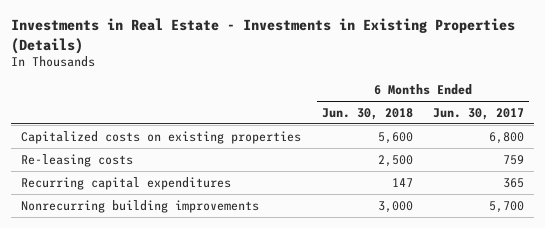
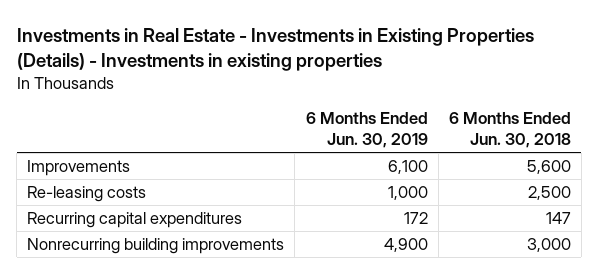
[11,18,516,54] Investments in Real Estate - Investments in Existing Properties (Details) -> [16,28,534,72] Investments in Real Estate - Investments in Existing Properties (Details) - Investments in existing properties
[433,107,525,120] Jun. 30, 2017 -> none
none -> [305,112,428,149] 6 Months Ended Jun. 30, 2019
[21,130,302,144] Capitalized costs on existing properties -> [27,159,131,176] Improvements

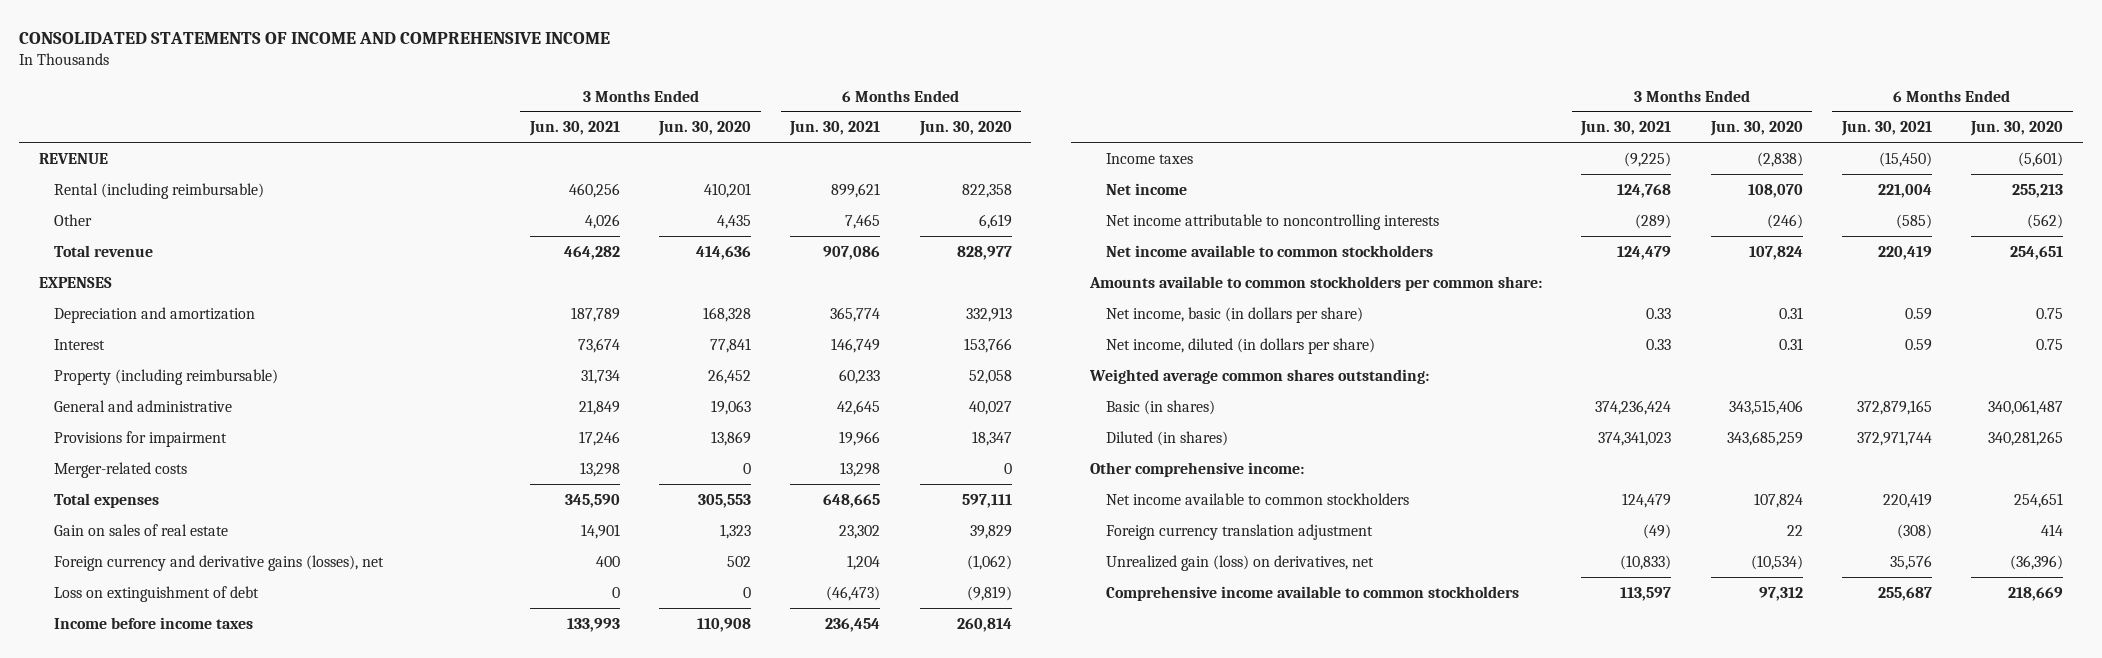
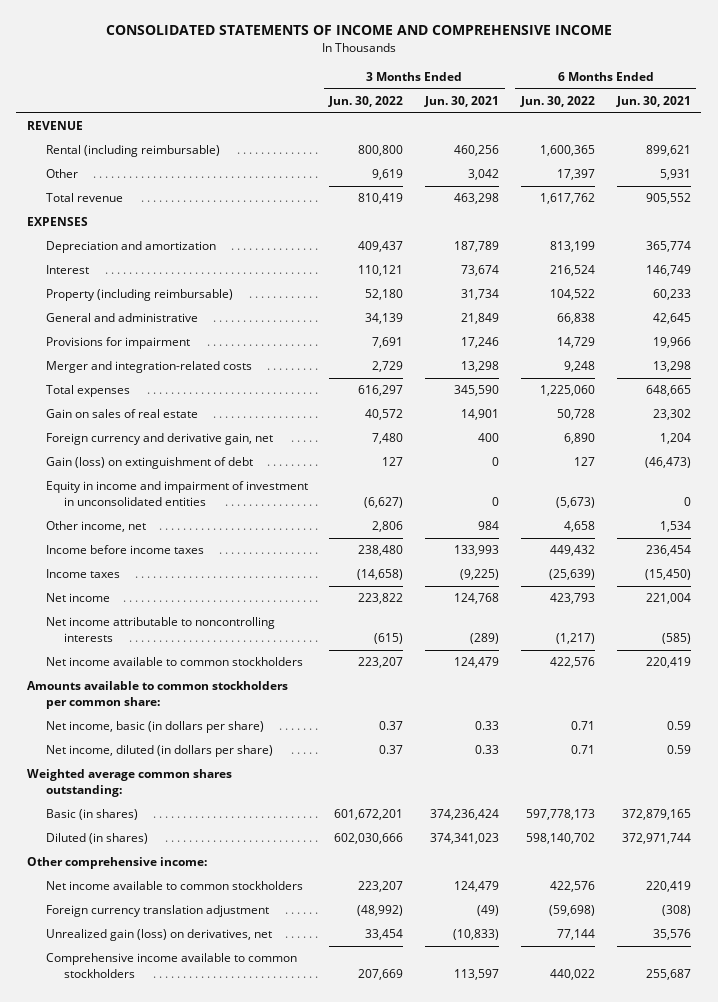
[658,121,752,137] Jun. 30, 2020 -> none
[918,121,1012,137] Jun. 30, 2020 -> none
none -> [328,95,404,107] Jun. 30, 2022
none -> [519,95,595,107] Jun. 30, 2022
[584,213,620,229] 4,026 -> [468,169,500,181] 3,042
[845,213,881,229] 7,465 -> [659,169,691,181] 5,931
[563,245,620,260] 464,282 -> [454,193,500,205] 463,298
[823,245,881,260] 907,086 -> [645,193,691,205] 905,552
[54,461,188,478] Merger-related costs -> [45,361,252,374] Merger and integration-related costs
[54,554,385,571] Foreign currency and derivative gains (losses), net -> [45,433,273,446] Foreign currency and derivative gain, net
[54,585,260,602] Loss on extinguishment of debt -> [45,457,253,470] Gain (loss) on extinguishment of debt
none -> [45,481,308,506] Equity in income and impairment of investment in unconsolidated entities
none -> [45,521,146,533] Other income, net

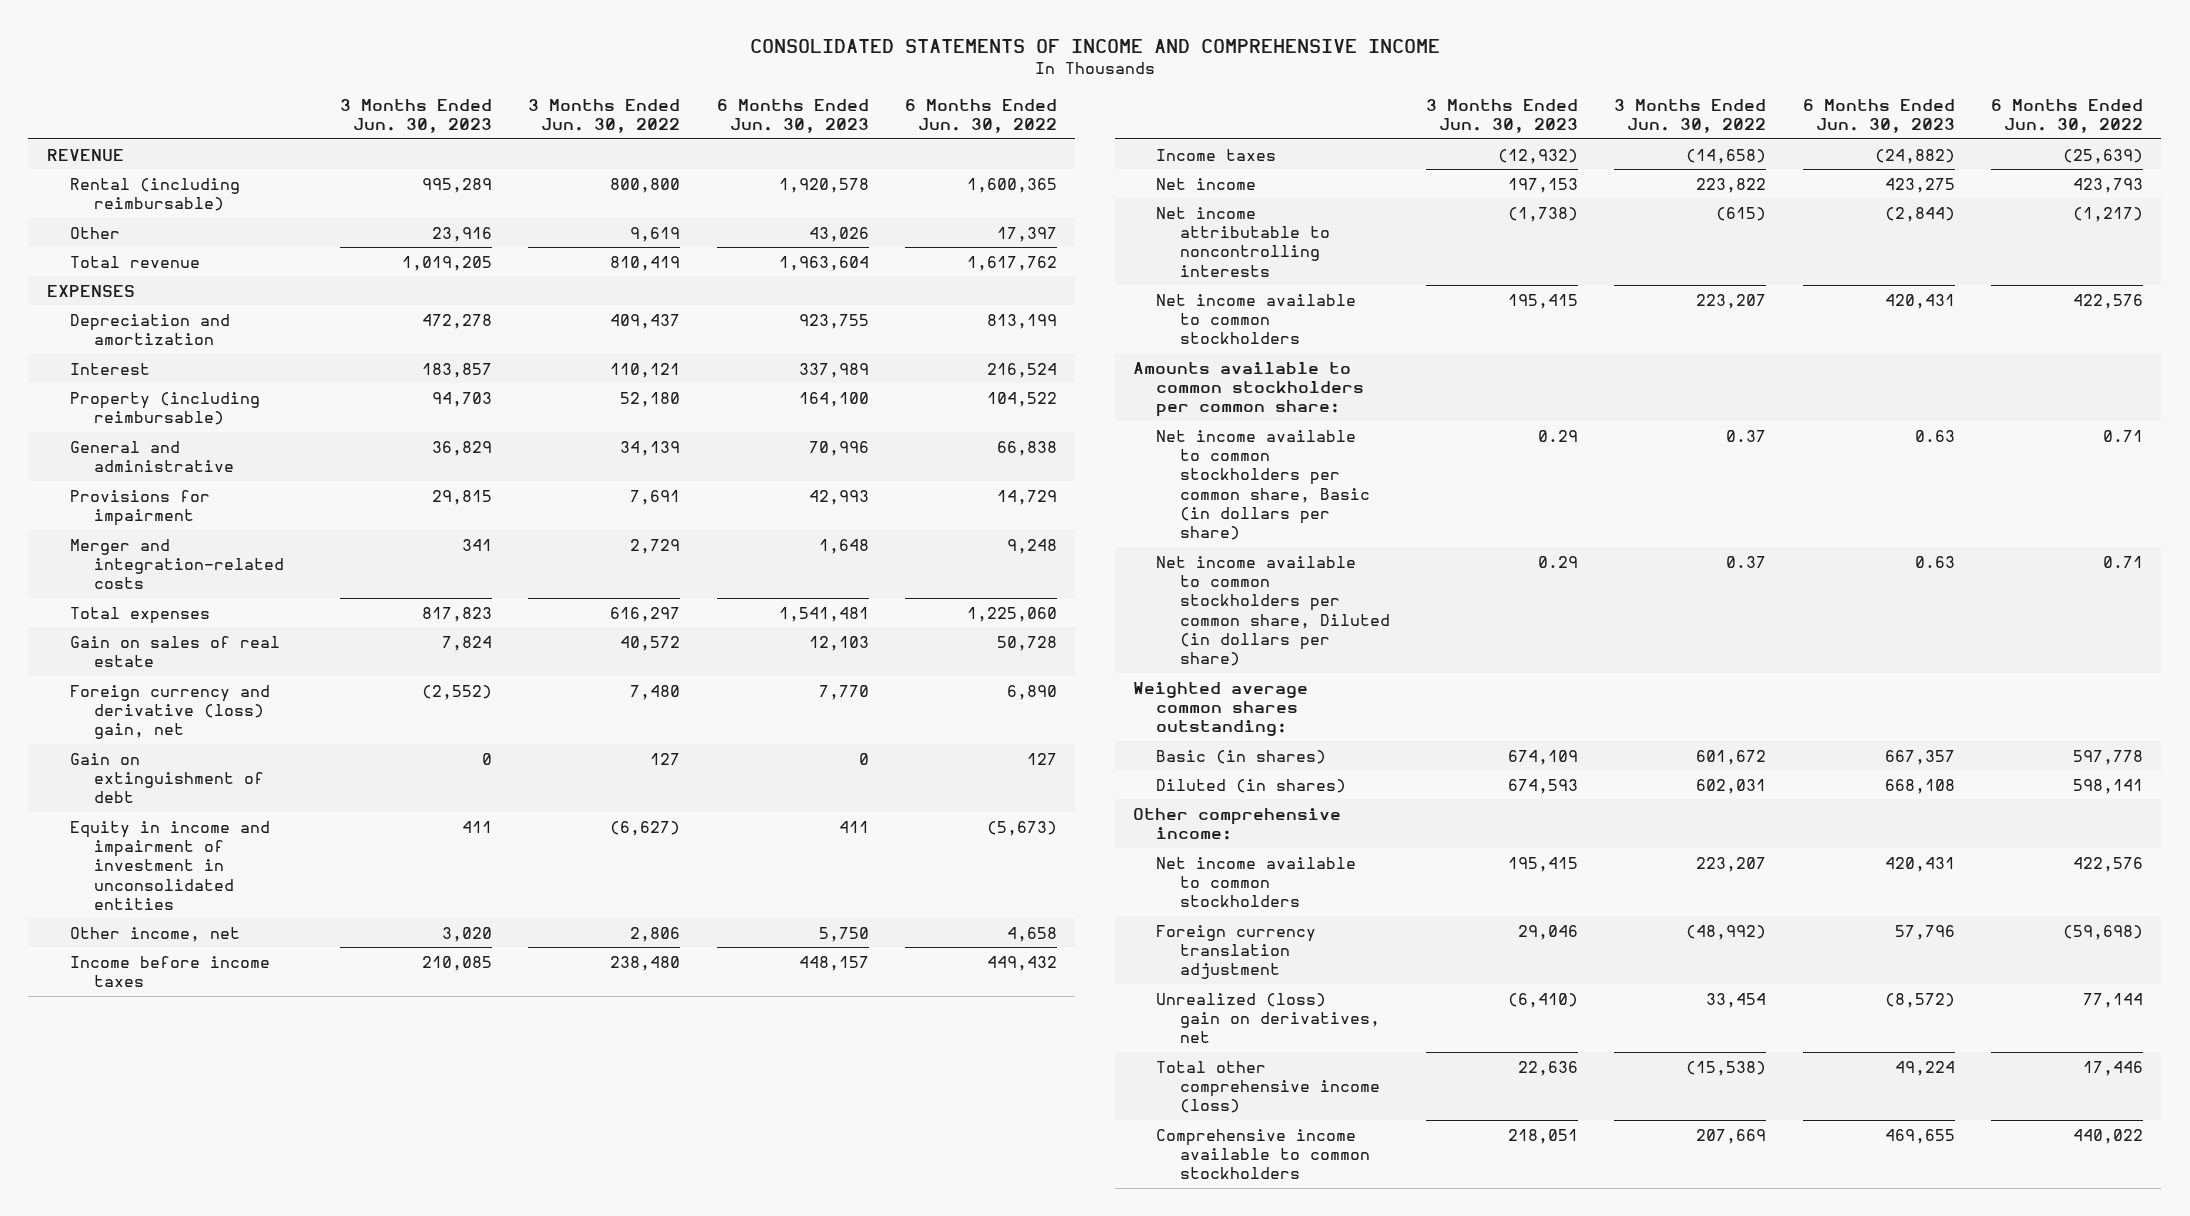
[424,95,500,107] Jun. 30, 2021 -> none
[615,95,691,107] Jun. 30, 2021 -> none
none -> [339,99,492,134] 3 Months Ended Jun. 30, 2023
none -> [716,99,869,134] 6 Months Ended Jun. 30, 2023
[45,433,273,446] Foreign currency and derivative gain, net -> [70,684,271,740] Foreign currency and derivative (loss) gain, net
[45,457,253,470] Gain (loss) on extinguishment of debt -> [70,752,264,804] Gain on extinguishment of debt
[45,721,264,734] Net income, basic (in dollars per share) -> [1156,429,1370,541] Net income available to common stockholders per common share, Basic (in dollars per share)
[45,745,273,758] Net income, diluted (in dollars per share) -> [1156,555,1390,667] Net income available to common stockholders per common share, Diluted (in dollars per share)
[334,809,404,821] 601,672,201 -> [1696,749,1767,765] 601,672
[525,809,595,821] 597,778,173 -> [2073,749,2144,765] 597,778
[334,833,404,845] 602,030,666 -> [1696,778,1767,794] 602,031
[525,833,595,845] 598,140,702 -> [2073,778,2144,794] 598,141
[45,929,272,942] Unrealized gain (loss) on derivatives, net -> [1156,992,1380,1044] Unrealized (loss) gain on derivatives, net
none -> [1156,1060,1380,1114] Total other comprehensive income (loss)

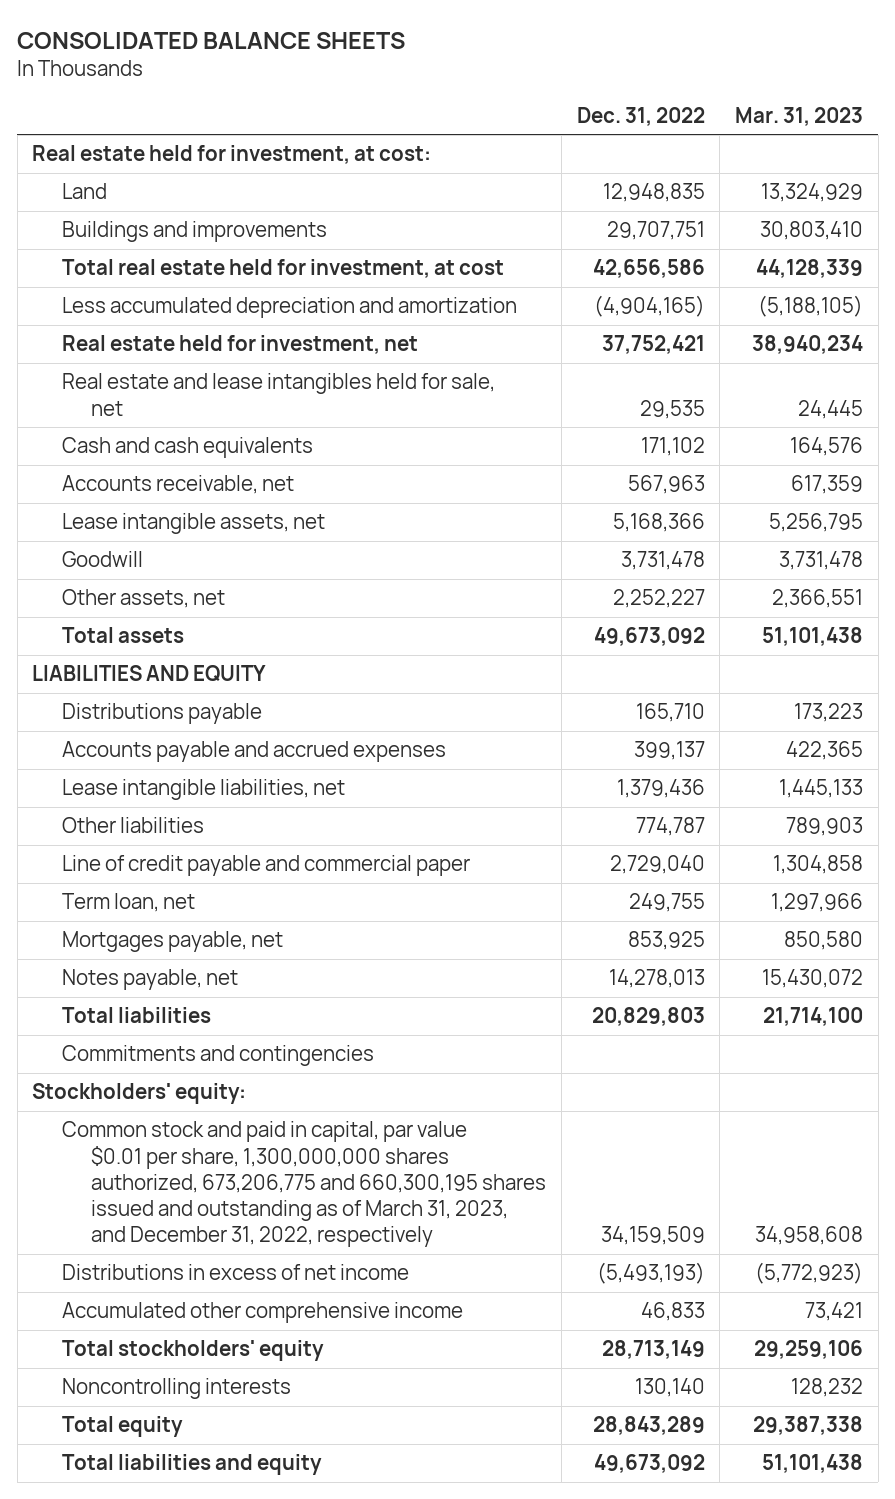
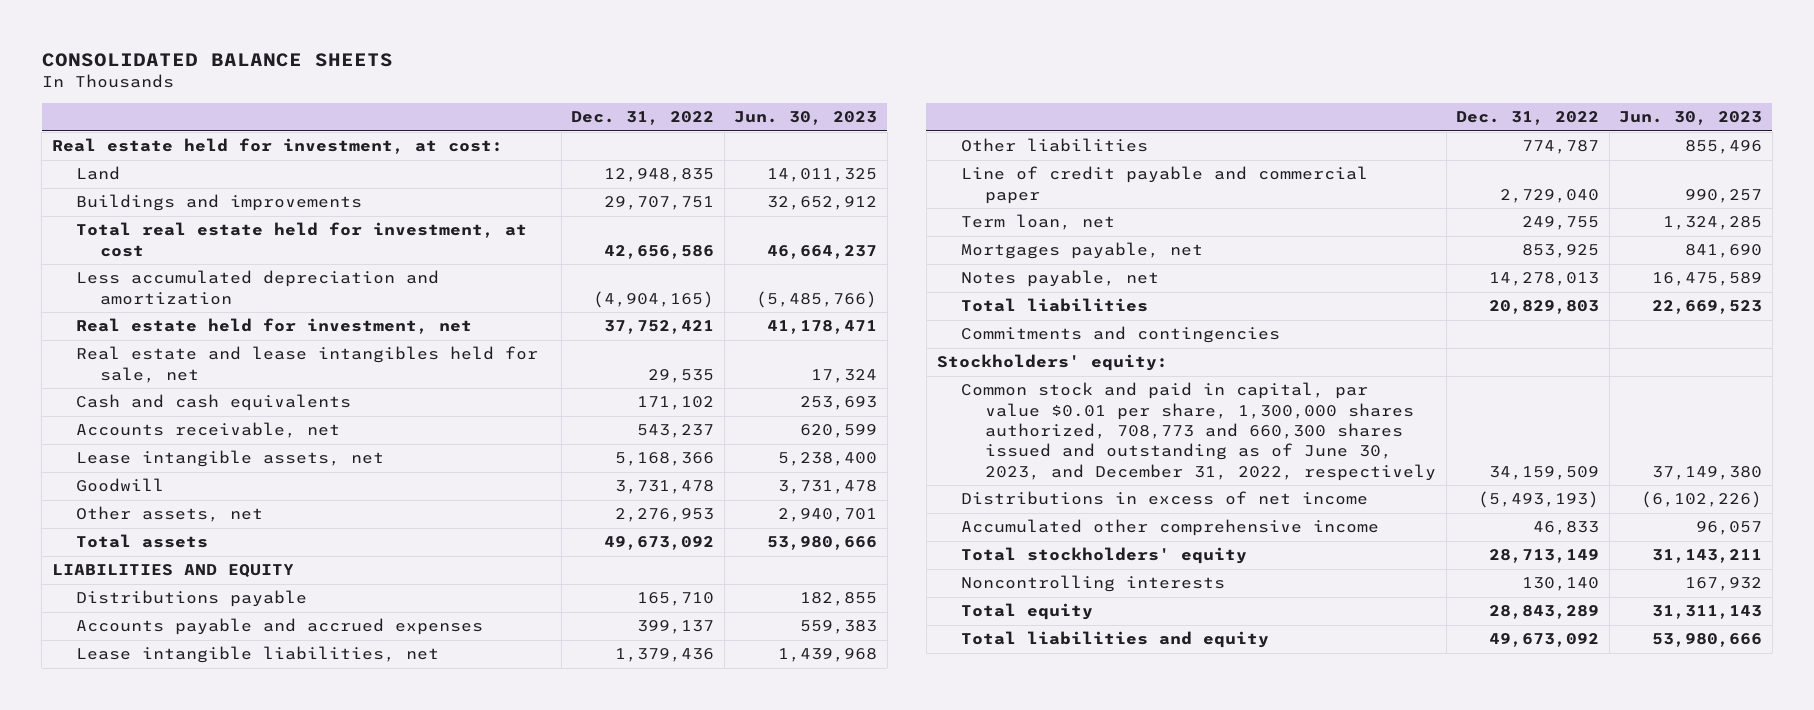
[735,106,864,126] Mar. 31, 2023 -> none
none -> [734,111,878,126] Jun. 30, 2023
[627,475,705,495] 567,963 -> [637,424,715,439] 543,237
[612,589,705,609] 2,252,227 -> [615,508,715,523] 2,276,953
[61,1121,547,1248] Common stock and paid in capital, par value $0.01 per share, 1,300,000,000 shares authorized, 673,206,775 and 660,300,195 shares issued and outstanding as of March 31, 2023, and December 31, 2022, respectively -> [960,382,1437,481] Common stock and paid in capital, par value $0.01 per share, 1,300,000 shares authorized, 708,773 and 660,300 shares issued and outstanding as of June 30, 2023, and December 31, 2022, respectively

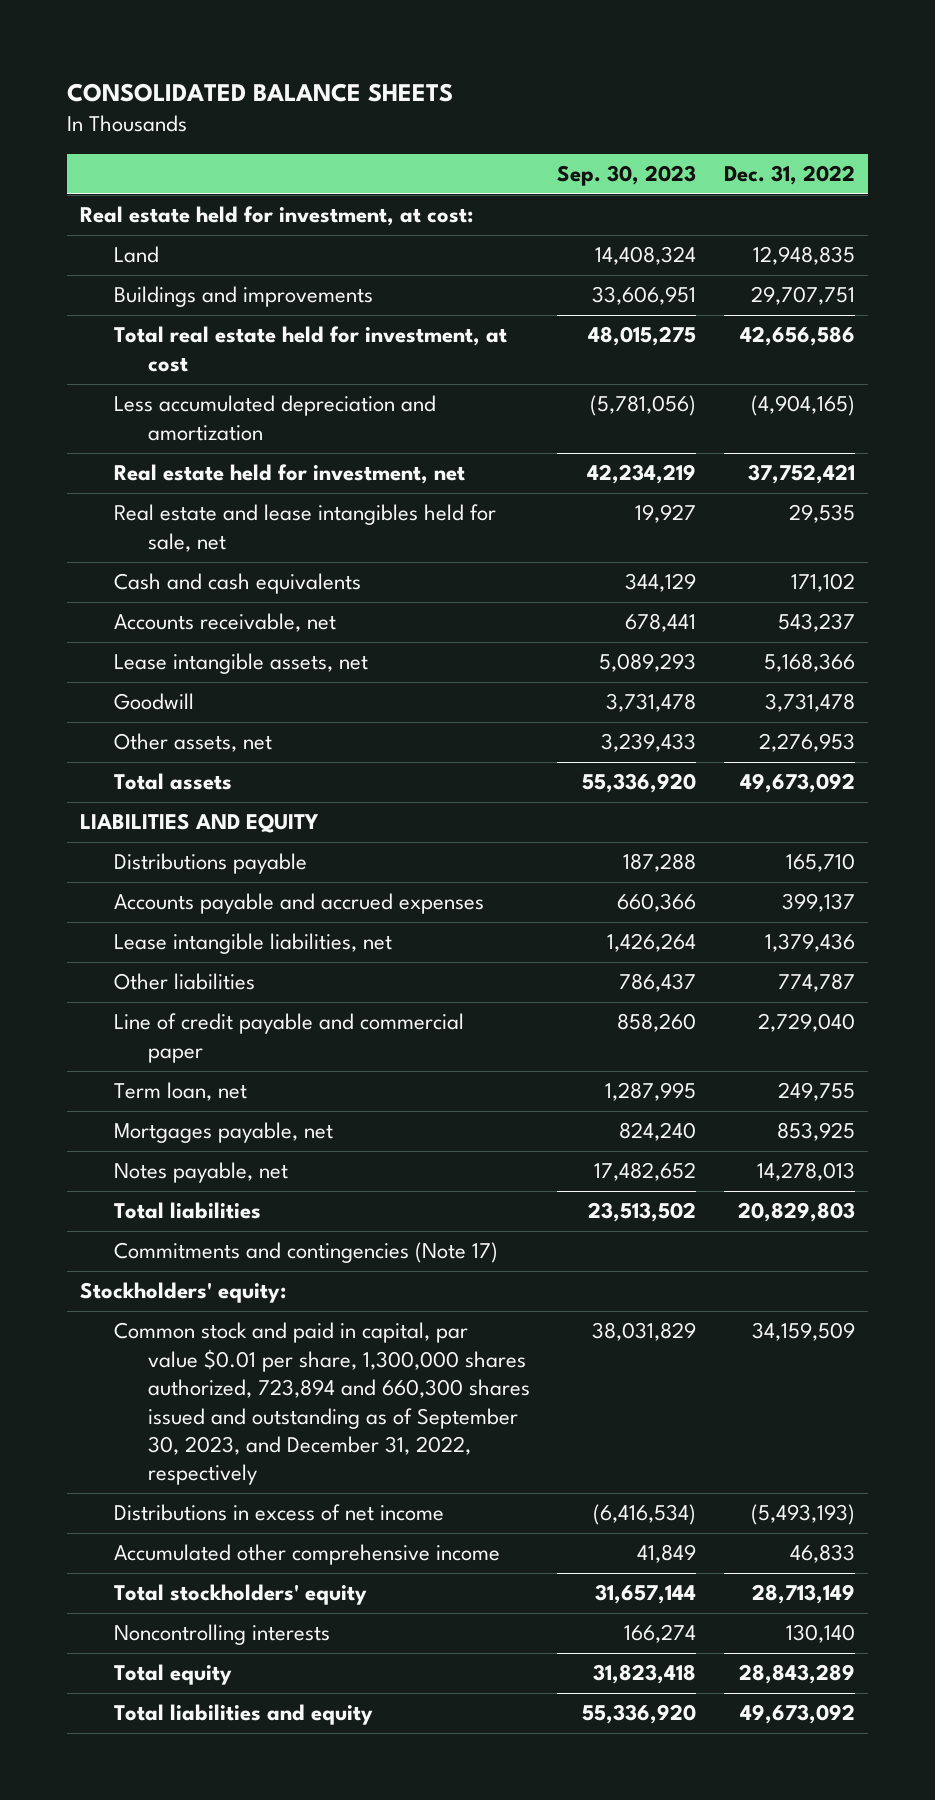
[734,111,878,126] Jun. 30, 2023 -> none
none -> [557,165,697,187] Sep. 30, 2023
[960,326,1280,344] Commitments and contingencies -> [114,1242,499,1264] Commitments and contingencies (Note 17)
[960,382,1437,481] Common stock and paid in capital, par value $0.01 per share, 1,300,000 shares authorized, 708,773 and 660,300 shares issued and outstanding as of June 30, 2023, and December 31, 2022, respectively -> [114,1322,531,1486] Common stock and paid in capital, par value $0.01 per share, 1,300,000 shares authorized, 723,894 and 660,300 shares issued and outstanding as of September 30, 2023, and December 31, 2022, respectively

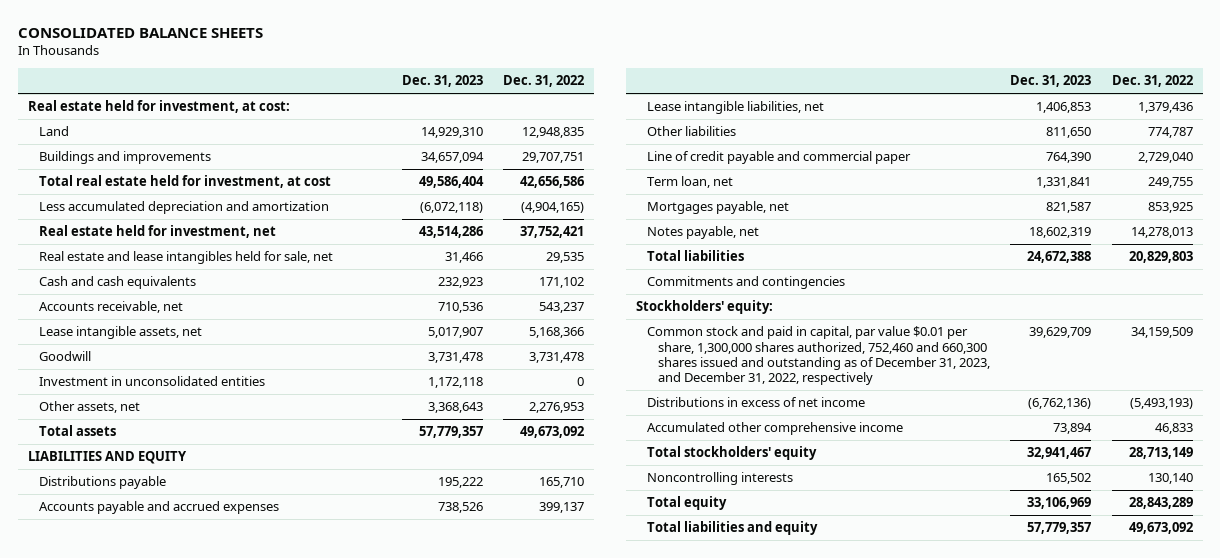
[557,165,697,187] Sep. 30, 2023 -> none
none -> [401,75,483,88] Dec. 31, 2023
none -> [38,376,265,387] Investment in unconsolidated entities
[114,1242,499,1264] Commitments and contingencies (Note 17) -> [647,276,846,290] Commitments and contingencies
[114,1322,531,1486] Common stock and paid in capital, par value $0.01 per share, 1,300,000 shares authorized, 723,894 and 660,300 shares issued and outstanding as of September 30, 2023, and December 31, 2022, respectively -> [647,326,991,386] Common stock and paid in capital, par value $0.01 per share, 1,300,000 shares authorized, 752,460 and 660,300 shares issued and outstanding as of December 31, 2023, and December 31, 2022, respectively

